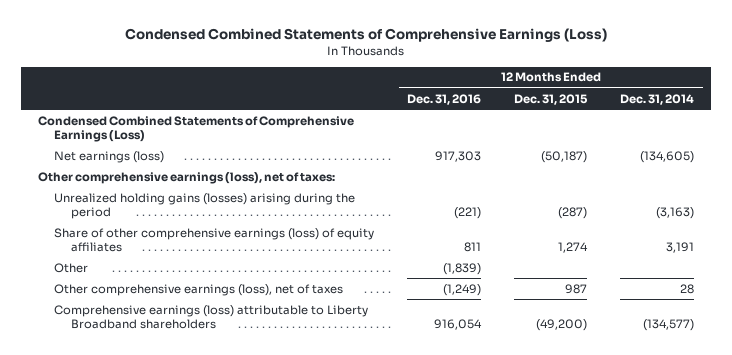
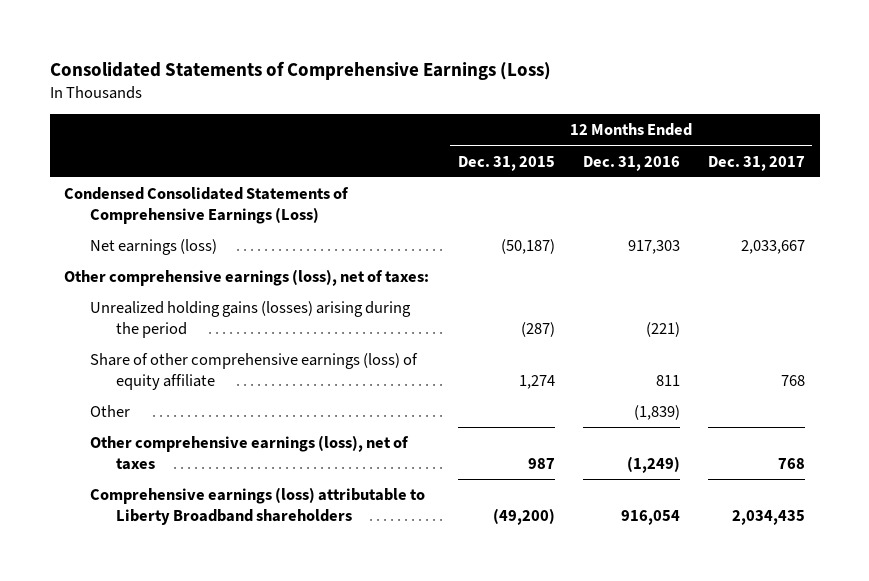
[124,28,607,43] Condensed Combined Statements of Comprehensive Earnings (Loss) -> [49,60,551,80] Consolidated Statements of Comprehensive Earnings (Loss)
[620,93,695,105] Dec. 31, 2014 -> none
none -> [708,155,806,171] Dec. 31, 2017
[37,115,354,143] Condensed Combined Statements of Comprehensive Earnings (Loss) -> [64,187,350,225] Condensed Consolidated Statements of Comprehensive Earnings (Loss)
[54,227,375,253] Share of other comprehensive earnings (loss) of equity affiliates -> [89,353,418,391] Share of other comprehensive earnings (loss) of equity affiliate

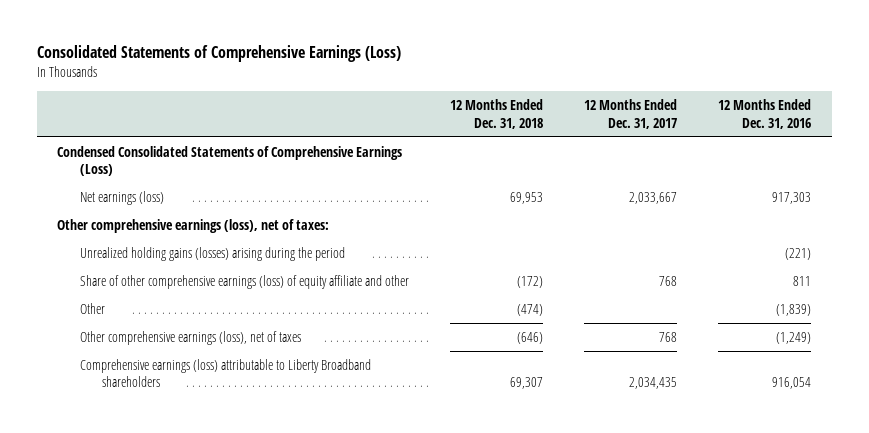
[457,155,555,171] Dec. 31, 2015 -> none
none -> [449,99,543,129] 12 Months Ended Dec. 31, 2018
[89,353,418,391] Share of other comprehensive earnings (loss) of equity affiliate -> [79,274,409,289] Share of other comprehensive earnings (loss) of equity affiliate and other

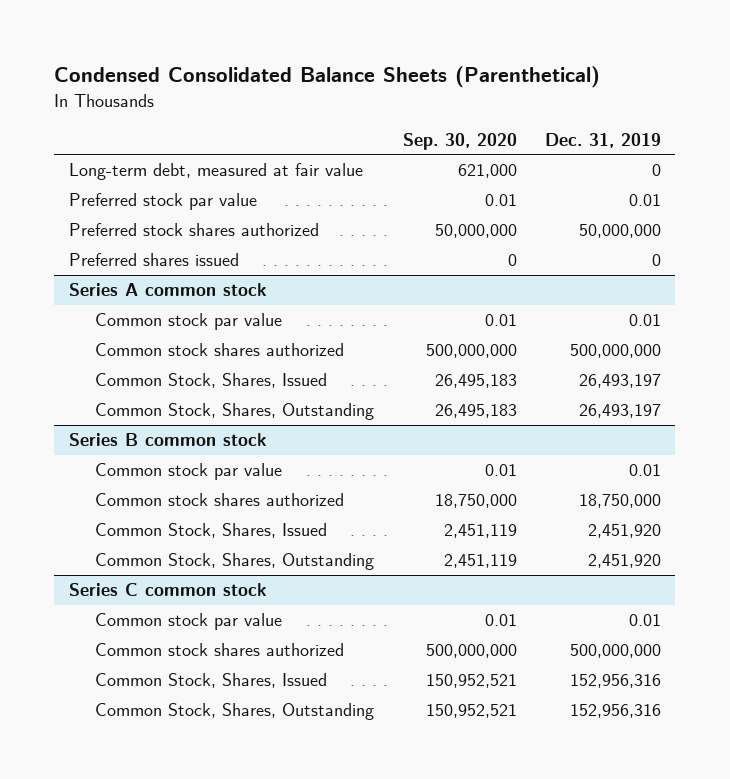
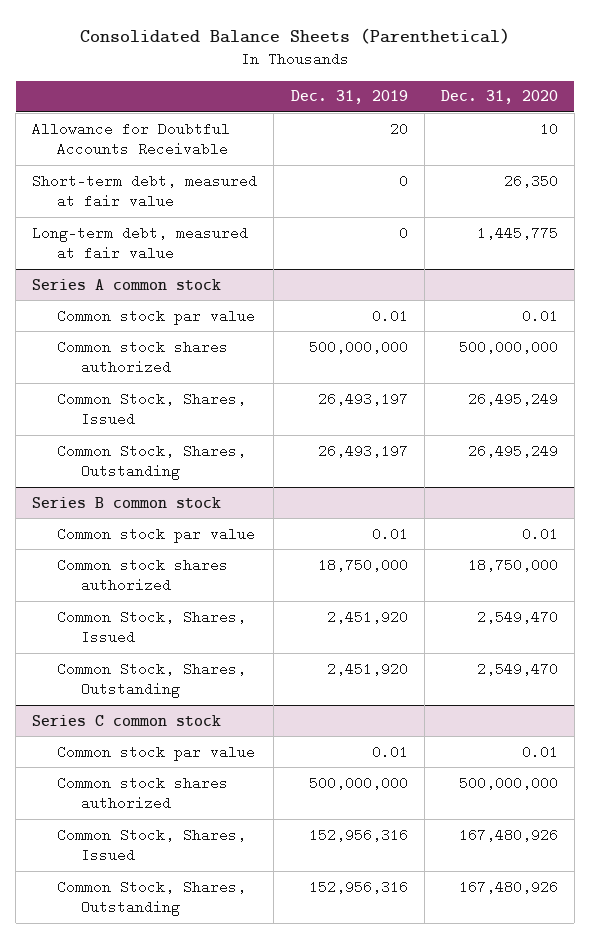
[54,66,601,89] Condensed Consolidated Balance Sheets (Parenthetical) -> [80,27,511,44] Consolidated Balance Sheets (Parenthetical)
[402,132,517,150] Sep. 30, 2020 -> none
none -> [440,90,558,105] Dec. 31, 2020
none -> [32,121,231,157] Allowance for Doubtful Accounts Receivable
none -> [32,173,258,209] Short-term debt, measured at fair value
[68,193,257,211] Preferred stock par value -> none
[68,223,319,237] Preferred stock shares authorized -> none
[68,253,239,267] Preferred shares issued -> none

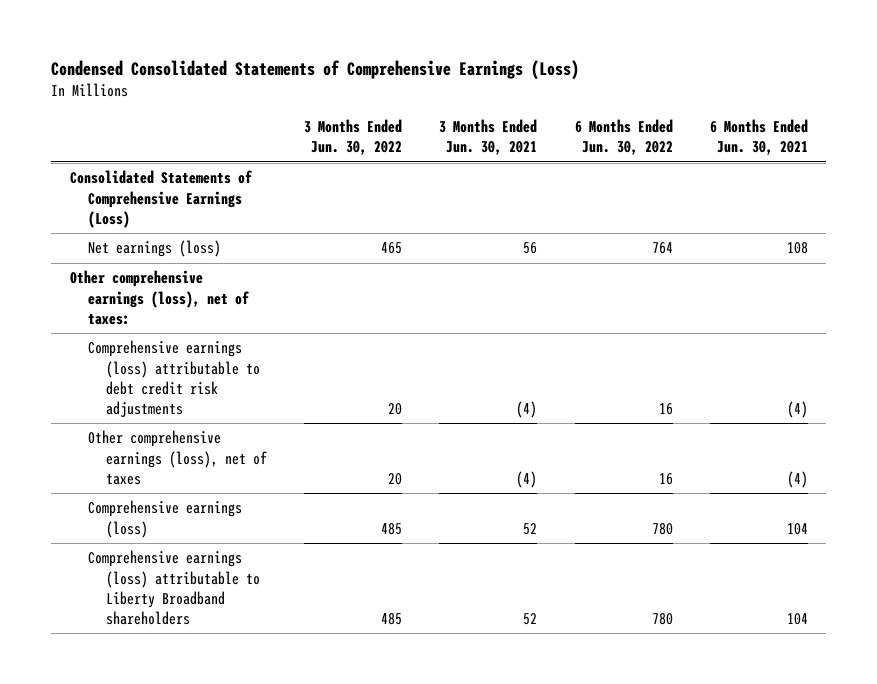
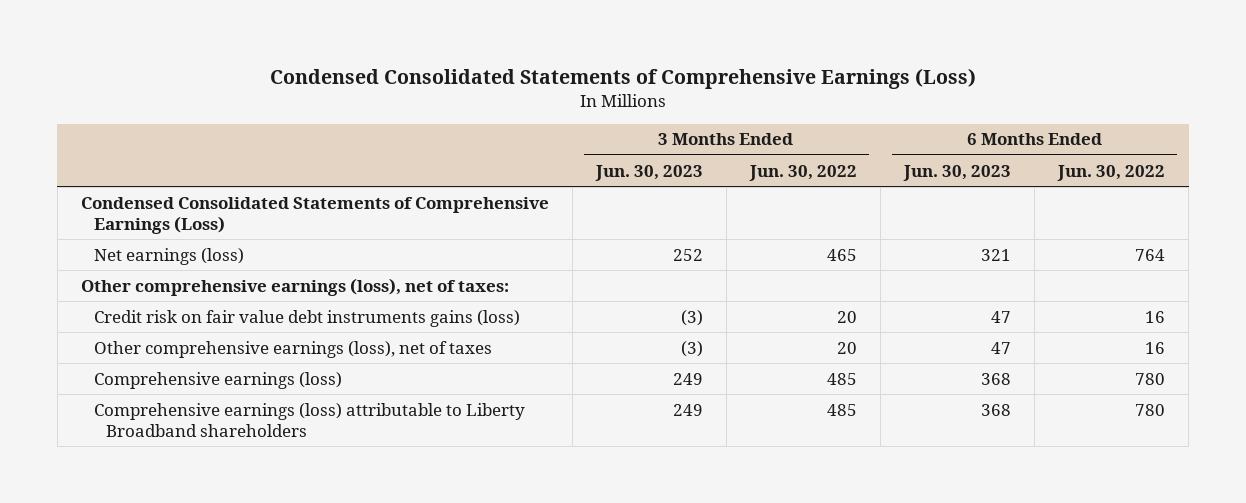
[439,119,538,156] 3 Months Ended Jun. 30, 2021 -> none
[709,119,808,156] 6 Months Ended Jun. 30, 2021 -> none
none -> [594,164,703,181] Jun. 30, 2023
none -> [903,164,1012,181] Jun. 30, 2023
[69,170,253,228] Consolidated Statements of Comprehensive Earnings (Loss) -> [80,196,549,234] Condensed Consolidated Statements of Comprehensive Earnings (Loss)
[87,340,260,417] Comprehensive earnings (loss) attributable to debt credit risk adjustments -> [93,309,520,327] Credit risk on fair value debt instruments gains (loss)

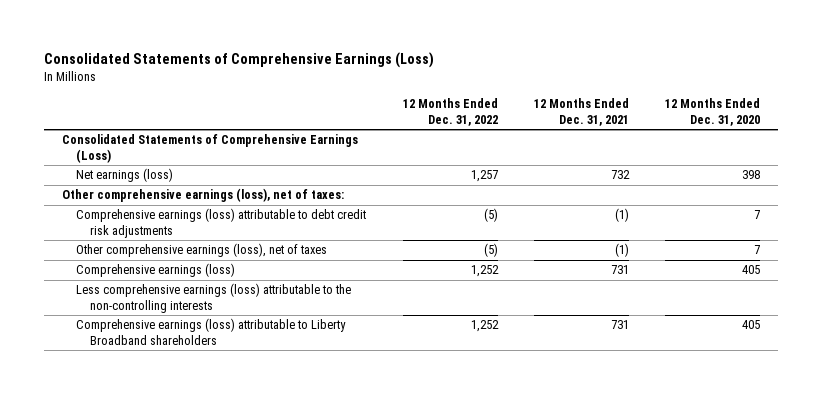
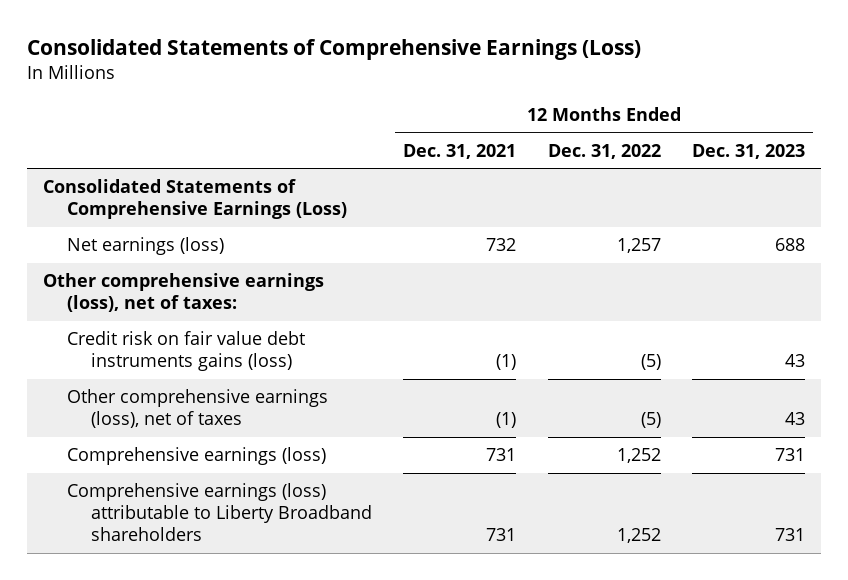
[665,98,761,126] 12 Months Ended Dec. 31, 2020 -> none
none -> [692,143,806,159] Dec. 31, 2023
[76,208,367,238] Comprehensive earnings (loss) attributable to debt credit risk adjustments -> [66,331,305,372] Credit risk on fair value debt instruments gains (loss)
[76,283,352,313] Less comprehensive earnings (loss) attributable to the non-controlling interests -> none

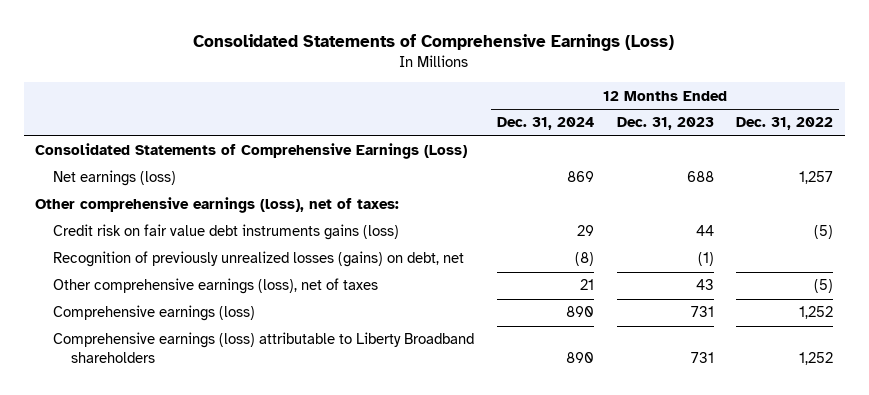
[403,143,517,159] Dec. 31, 2021 -> none
none -> [496,117,594,131] Dec. 31, 2024
[785,354,806,368] 43 -> [695,225,714,237] 44
none -> [53,251,465,268] Recognition of previously unrealized losses (gains) on debt, net

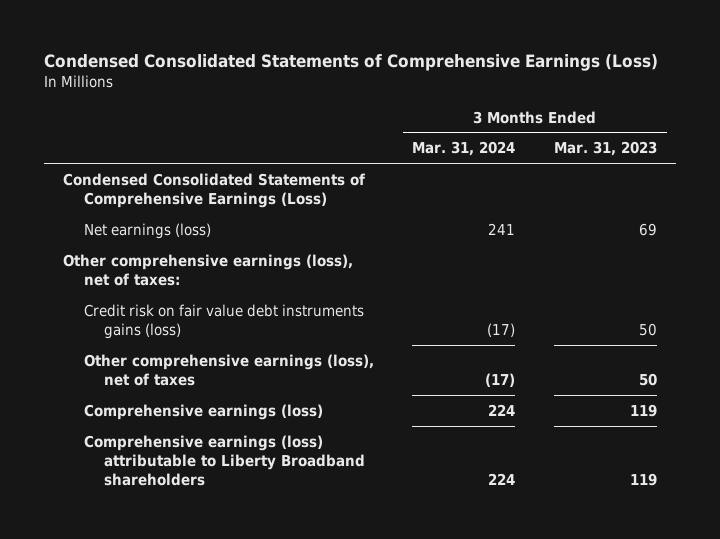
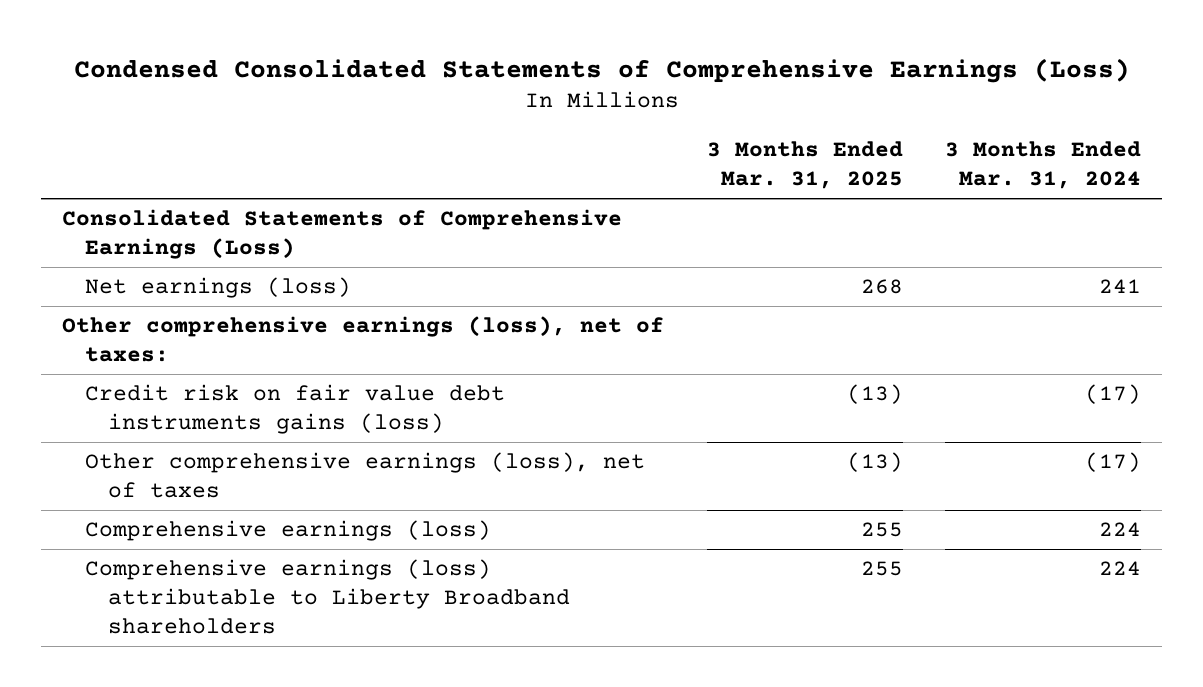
[554,141,658,157] Mar. 31, 2023 -> none
none -> [706,141,903,190] 3 Months Ended Mar. 31, 2025
[63,172,366,208] Condensed Consolidated Statements of Comprehensive Earnings (Loss) -> [62,209,623,259] Consolidated Statements of Comprehensive Earnings (Loss)

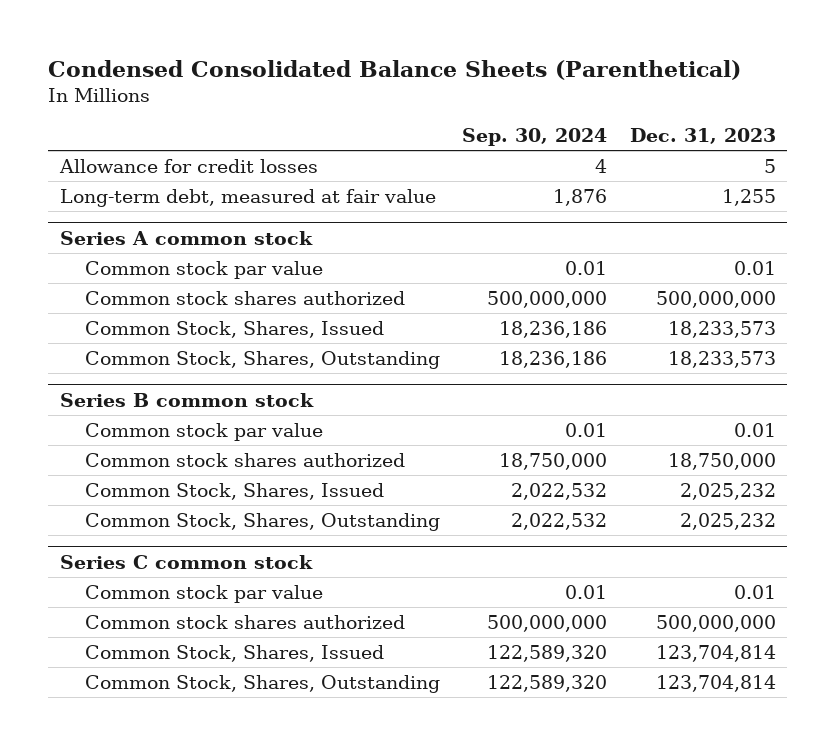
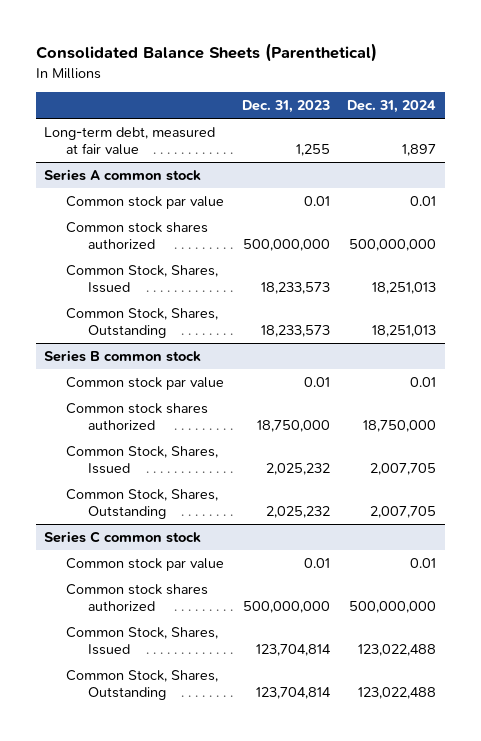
[48,59,742,80] Condensed Consolidated Balance Sheets (Parenthetical) -> [35,43,377,63] Consolidated Balance Sheets (Parenthetical)
[462,128,608,147] Sep. 30, 2024 -> none
none -> [347,100,437,114] Dec. 31, 2024
[58,158,318,173] Allowance for credit losses -> none

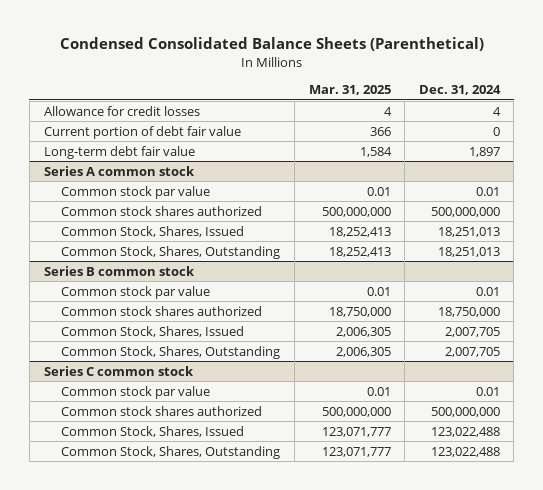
[35,43,377,63] Consolidated Balance Sheets (Parenthetical) -> [59,37,484,52] Condensed Consolidated Balance Sheets (Parenthetical)
[241,100,330,114] Dec. 31, 2023 -> none
none -> [308,85,391,96] Mar. 31, 2025
none -> [43,105,200,116] Allowance for credit losses
none -> [43,125,241,139] Current portion of debt fair value
[44,126,216,155] Long-term debt, measured at fair value -> [43,145,195,159] Long-term debt fair value

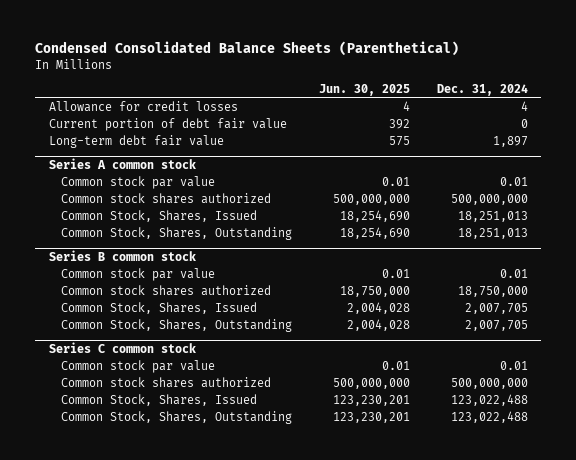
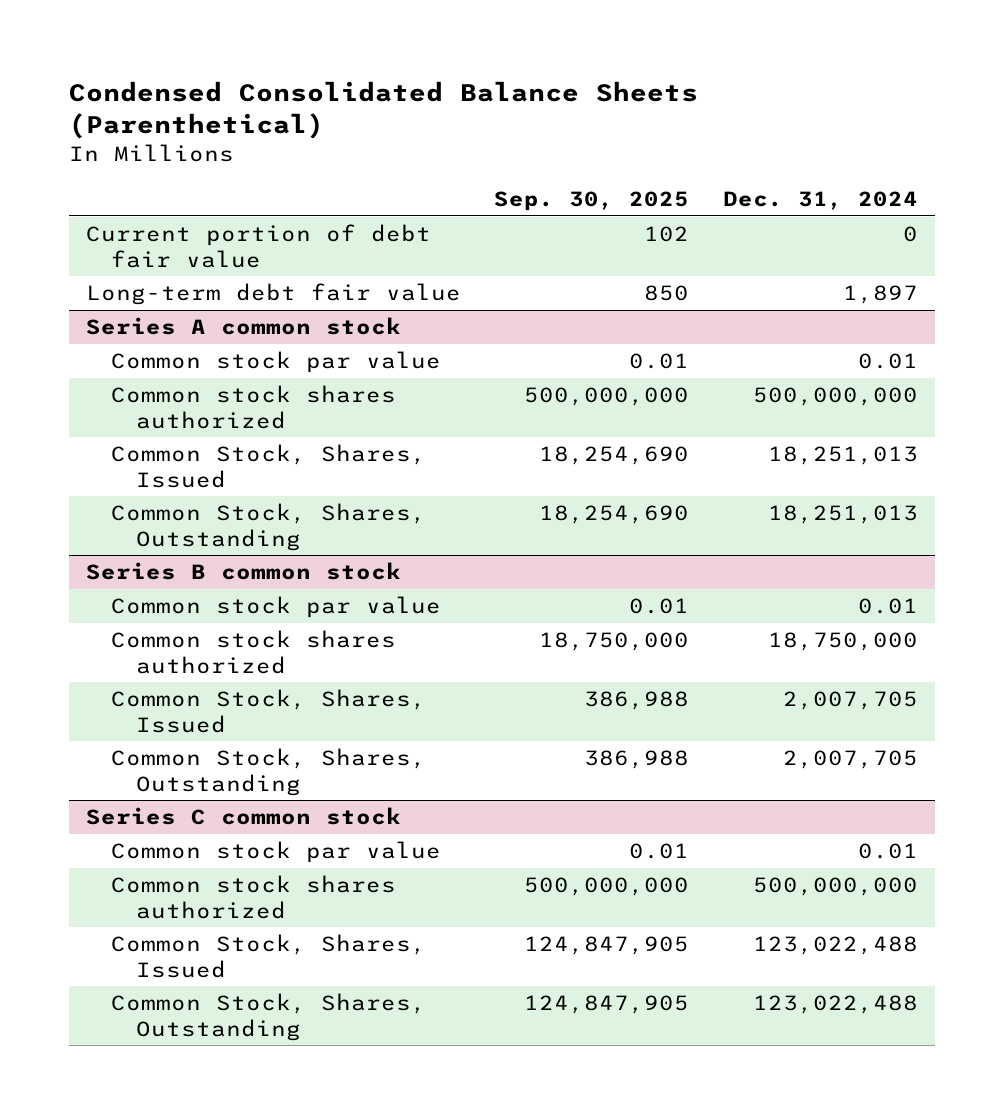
[318,83,410,96] Jun. 30, 2025 -> none
none -> [494,191,690,212] Sep. 30, 2025
[48,100,238,112] Allowance for credit losses -> none

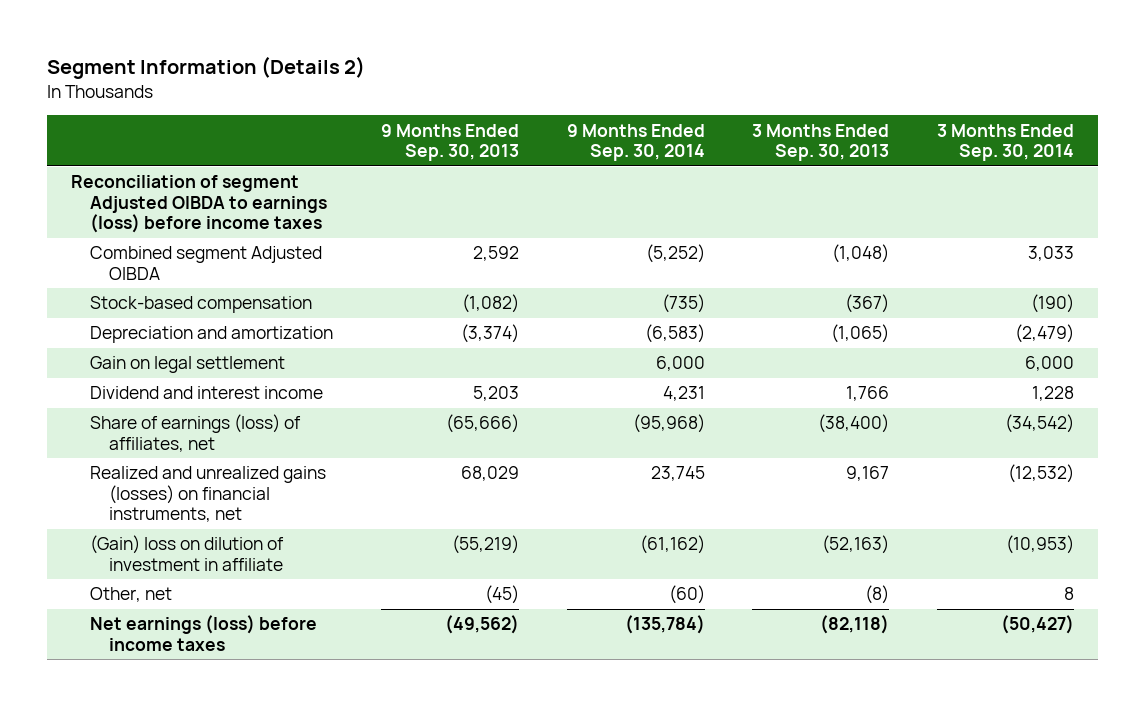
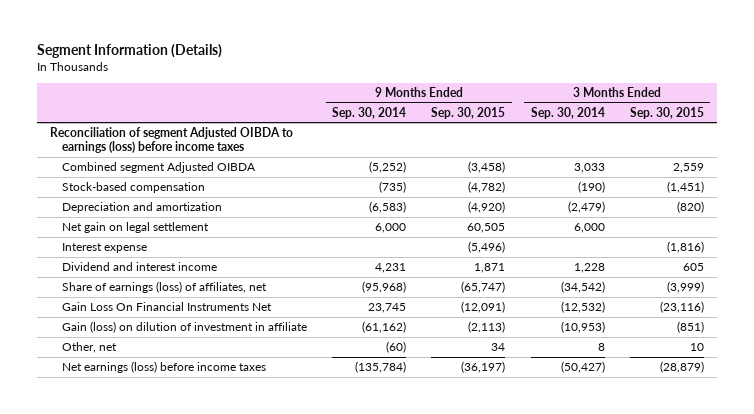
[46,55,365,79] Segment Information (Details 2) -> [37,44,223,59] Segment Information (Details)
[380,123,519,161] 9 Months Ended Sep. 30, 2013 -> none
[752,123,890,161] 3 Months Ended Sep. 30, 2013 -> none
none -> [431,106,506,119] Sep. 30, 2015
none -> [629,106,704,119] Sep. 30, 2015
[89,356,285,374] Gain on legal settlement -> [61,222,209,234] Net gain on legal settlement
none -> [61,243,147,254] Interest expense
[89,466,326,522] Realized and unrealized gains (losses) on financial instruments, net -> [61,302,272,312] Gain Loss On Financial Instruments Net
[89,535,284,571] (Gain) loss on dilution of investment in affiliate -> [61,321,307,334] Gain (loss) on dilution of investment in affiliate

